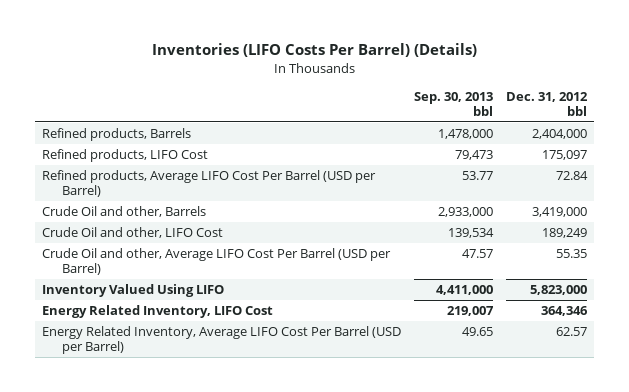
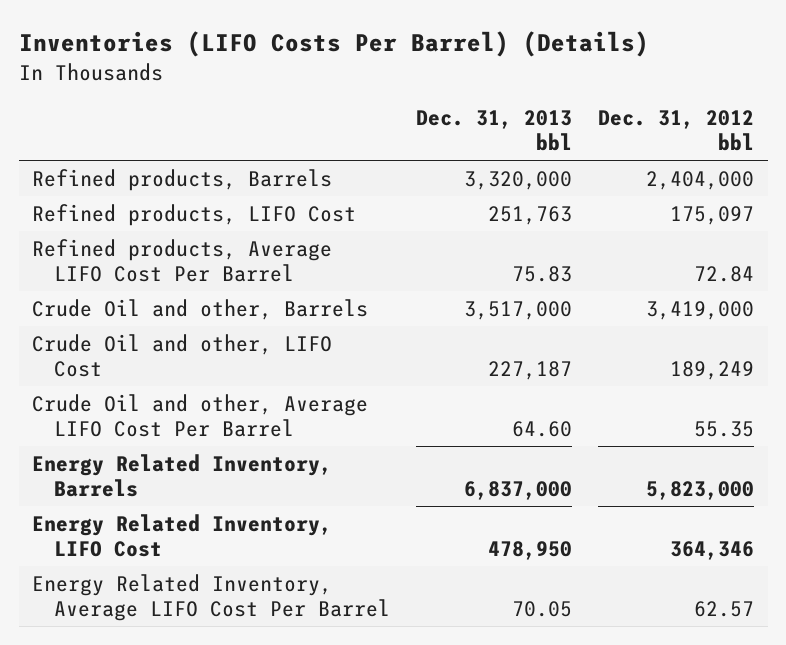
[414,91,494,117] Sep. 30, 2013 bbl -> none
none -> [415,110,572,152] Dec. 31, 2013 bbl
[41,169,376,198] Refined products, Average LIFO Cost Per Barrel (USD per Barrel) -> [32,238,333,282] Refined products, Average LIFO Cost Per Barrel
[41,247,391,276] Crude Oil and other, Average LIFO Cost Per Barrel (USD per Barrel) -> [32,393,369,437] Crude Oil and other, Average LIFO Cost Per Barrel
[41,283,224,297] Inventory Valued Using LIFO -> [32,453,333,497] Energy Related Inventory, Barrels
[41,325,401,355] Energy Related Inventory, Average LIFO Cost Per Barrel (USD per Barrel) -> [32,573,390,621] Energy Related Inventory, Average LIFO Cost Per Barrel

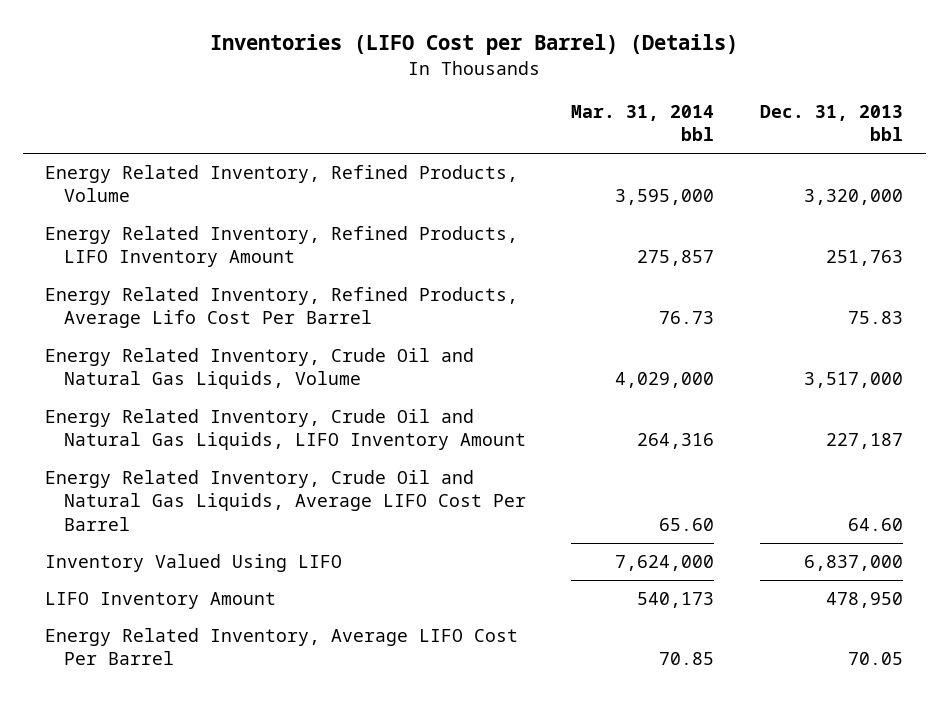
[18,31,649,58] Inventories (LIFO Costs Per Barrel) (Details) -> [210,34,739,56] Inventories (LIFO Cost per Barrel) (Details)
[598,110,755,152] Dec. 31, 2012 bbl -> none
none -> [571,104,715,142] Mar. 31, 2014 bbl
[32,168,333,191] Refined products, Barrels -> [45,165,519,203] Energy Related Inventory, Refined Products, Volume
[32,203,357,226] Refined products, LIFO Cost -> [45,226,519,268] Energy Related Inventory, Refined Products, LIFO Inventory Amount
[32,238,333,282] Refined products, Average LIFO Cost Per Barrel -> [45,287,519,329] Energy Related Inventory, Refined Products, Average Lifo Cost Per Barrel
[32,298,369,320] Crude Oil and other, Barrels -> [45,348,475,390] Energy Related Inventory, Crude Oil and Natural Gas Liquids, Volume
[32,333,333,377] Crude Oil and other, LIFO Cost -> [45,409,526,451] Energy Related Inventory, Crude Oil and Natural Gas Liquids, LIFO Inventory Amount
[32,393,369,437] Crude Oil and other, Average LIFO Cost Per Barrel -> [45,470,526,531] Energy Related Inventory, Crude Oil and Natural Gas Liquids, Average LIFO Cost Per Barrel
[32,453,333,497] Energy Related Inventory, Barrels -> [45,554,343,573] Inventory Valued Using LIFO
[32,513,333,557] Energy Related Inventory, LIFO Cost -> [45,592,277,610] LIFO Inventory Amount

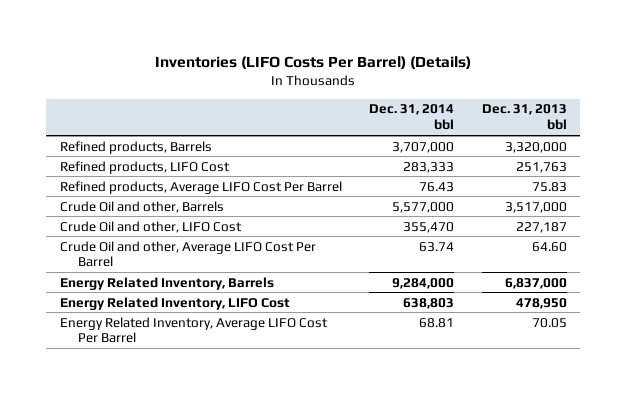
[210,34,739,56] Inventories (LIFO Cost per Barrel) (Details) -> [155,56,472,70] Inventories (LIFO Costs Per Barrel) (Details)
[571,104,715,142] Mar. 31, 2014 bbl -> none
none -> [369,104,455,131] Dec. 31, 2014 bbl
[45,165,519,203] Energy Related Inventory, Refined Products, Volume -> [60,140,213,154] Refined products, Barrels
[45,226,519,268] Energy Related Inventory, Refined Products, LIFO Inventory Amount -> [60,160,231,174] Refined products, LIFO Cost
[45,287,519,329] Energy Related Inventory, Refined Products, Average Lifo Cost Per Barrel -> [60,180,343,194] Refined products, Average LIFO Cost Per Barrel
[45,348,475,390] Energy Related Inventory, Crude Oil and Natural Gas Liquids, Volume -> [60,200,225,213] Crude Oil and other, Barrels
[45,409,526,451] Energy Related Inventory, Crude Oil and Natural Gas Liquids, LIFO Inventory Amount -> [60,220,243,233] Crude Oil and other, LIFO Cost
[45,470,526,531] Energy Related Inventory, Crude Oil and Natural Gas Liquids, Average LIFO Cost Per Barrel -> [60,240,317,268] Crude Oil and other, Average LIFO Cost Per Barrel
[45,554,343,573] Inventory Valued Using LIFO -> [60,276,275,290] Energy Related Inventory, Barrels
[45,592,277,610] LIFO Inventory Amount -> [60,296,291,310] Energy Related Inventory, LIFO Cost

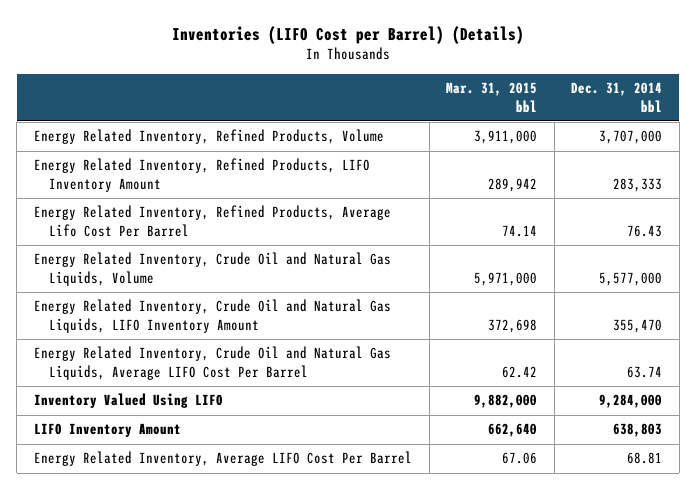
[155,56,472,70] Inventories (LIFO Costs Per Barrel) (Details) -> [172,25,525,44] Inventories (LIFO Cost per Barrel) (Details)
[481,104,567,131] Dec. 31, 2013 bbl -> none
none -> [446,82,538,113] Mar. 31, 2015 bbl
[60,140,213,154] Refined products, Barrels -> [34,129,385,145] Energy Related Inventory, Refined Products, Volume
[60,160,231,174] Refined products, LIFO Cost -> [34,158,371,192] Energy Related Inventory, Refined Products, LIFO Inventory Amount
[60,180,343,194] Refined products, Average LIFO Cost Per Barrel -> [34,205,392,237] Energy Related Inventory, Refined Products, Average Lifo Cost Per Barrel
[60,200,225,213] Crude Oil and other, Barrels -> [34,252,392,286] Energy Related Inventory, Crude Oil and Natural Gas Liquids, Volume
[60,220,243,233] Crude Oil and other, LIFO Cost -> [34,299,392,333] Energy Related Inventory, Crude Oil and Natural Gas Liquids, LIFO Inventory Amount
[60,240,317,268] Crude Oil and other, Average LIFO Cost Per Barrel -> [34,346,392,380] Energy Related Inventory, Crude Oil and Natural Gas Liquids, Average LIFO Cost Per Barrel
[60,276,275,290] Energy Related Inventory, Barrels -> [34,393,224,409] Inventory Valued Using LIFO
[60,296,291,310] Energy Related Inventory, LIFO Cost -> [34,423,182,438] LIFO Inventory Amount

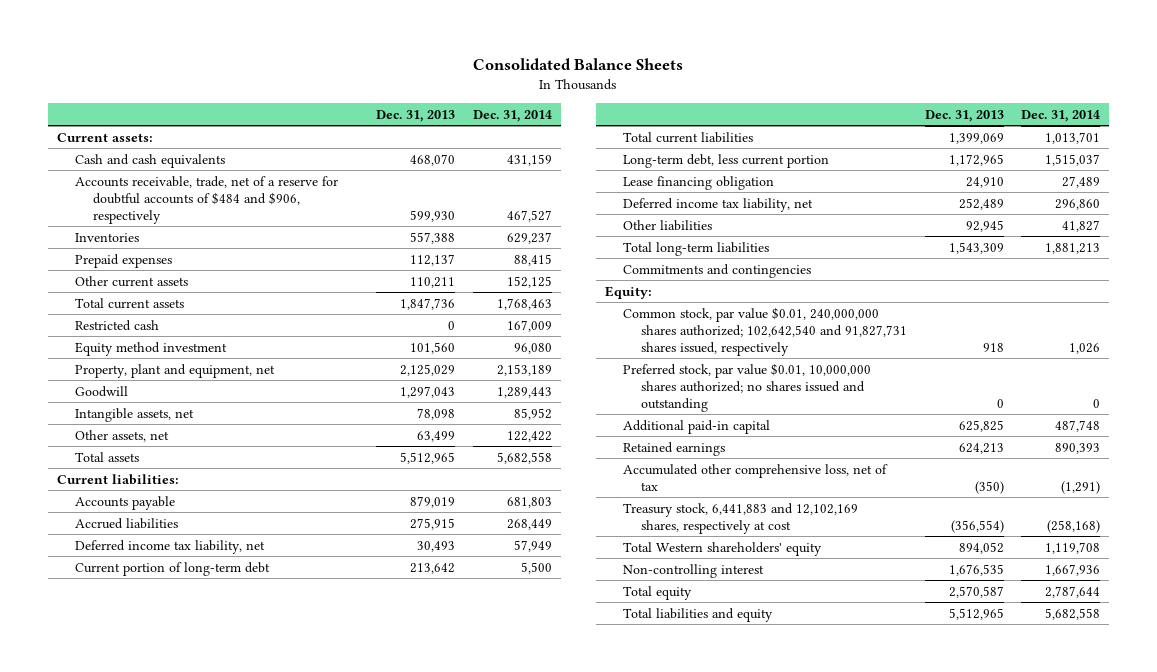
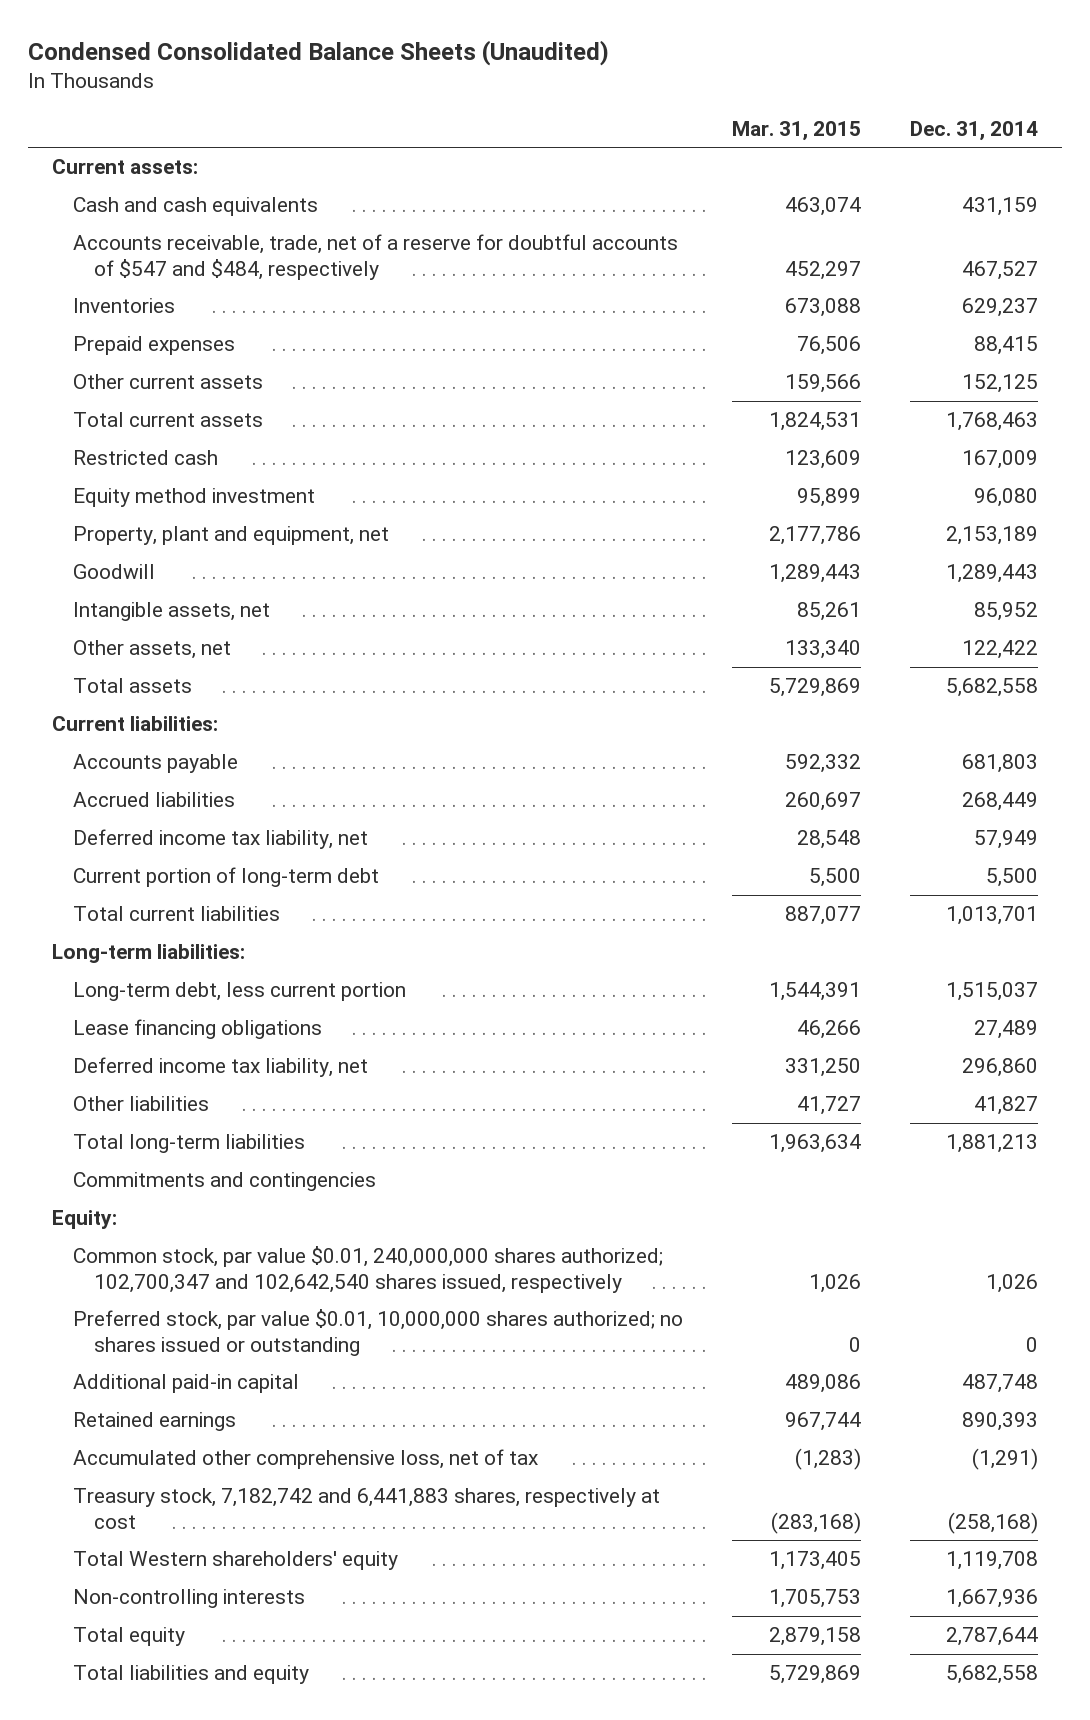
[473,57,684,70] Consolidated Balance Sheets -> [28,40,610,67] Condensed Consolidated Balance Sheets (Unaudited)
[376,109,456,122] Dec. 31, 2013 -> none
none -> [731,120,861,141] Mar. 31, 2015
[74,175,338,224] Accounts receivable, trade, net of a reserve for doubtful accounts of $484 and $906, respectively -> [73,234,679,280] Accounts receivable, trade, net of a reserve for doubtful accounts of $547 and $484, respectively
none -> [52,944,246,964] Long-term liabilities:
[622,175,774,190] Lease financing obligation -> [73,1019,323,1040] Lease financing obligations
[622,306,908,356] Common stock, par value $0.01, 240,000,000 shares authorized; 102,642,540 and 91,827,731 shares issued, respectively -> [73,1246,664,1293] Common stock, par value $0.01, 240,000,000 shares authorized; 102,700,347 and 102,642,540 shares issued, respectively
[622,362,871,412] Preferred stock, par value $0.01, 10,000,000 shares authorized; no shares issued and outstanding -> [73,1309,684,1356] Preferred stock, par value $0.01, 10,000,000 shares authorized; no shares issued or outstanding
[622,502,858,534] Treasury stock, 6,441,883 and 12,102,169 shares, respectively at cost -> [73,1488,661,1529] Treasury stock, 7,182,742 and 6,441,883 shares, respectively at cost
[622,563,764,578] Non-controlling interest -> [73,1589,306,1609] Non-controlling interests

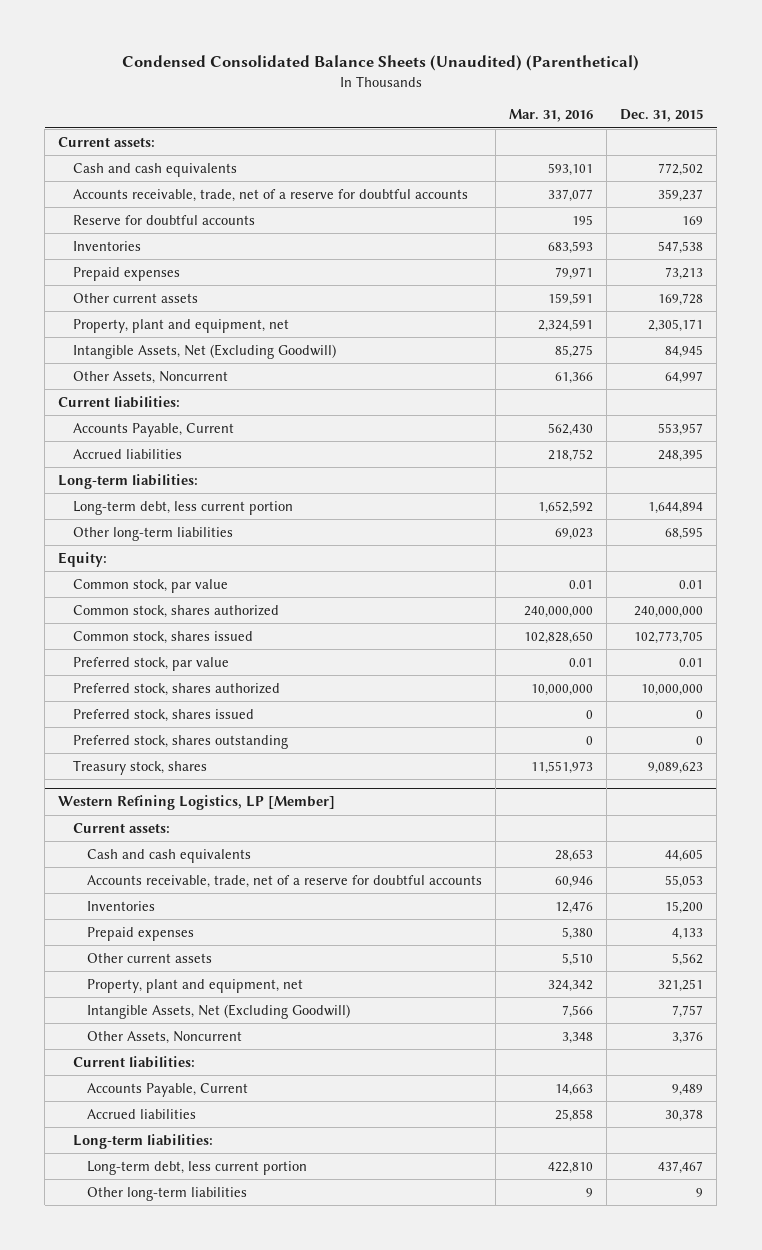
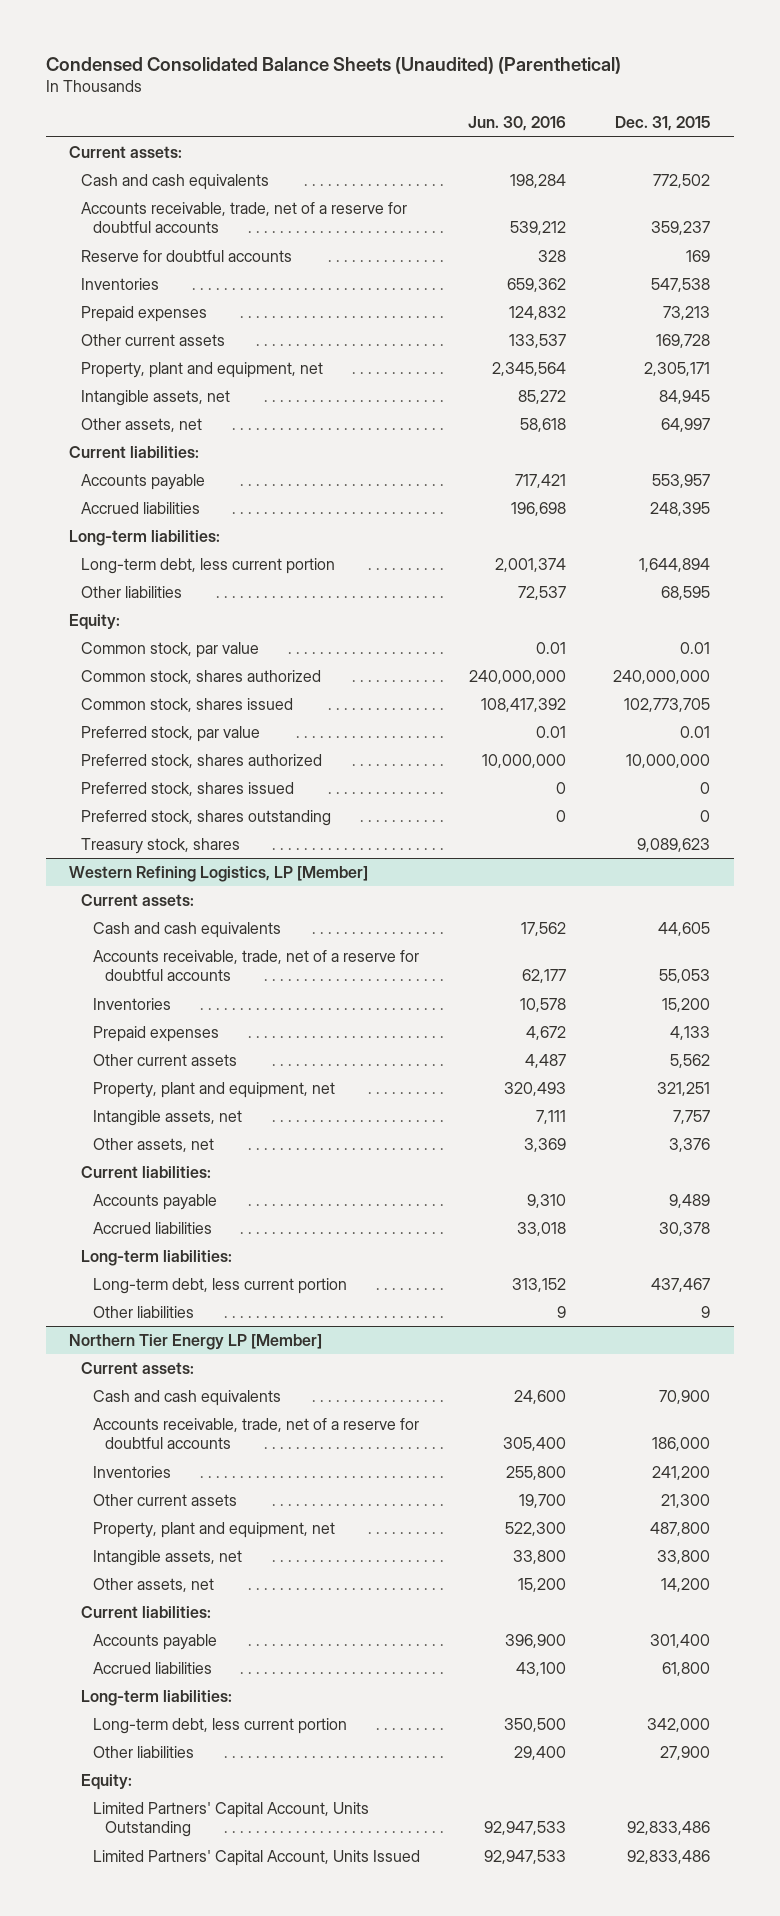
[508,109,593,123] Mar. 31, 2016 -> none
none -> [467,116,566,132] Jun. 30, 2016
[72,343,336,359] Intangible Assets, Net (Excluding Goodwill) -> [81,390,231,407] Intangible assets, net
[72,370,228,384] Other Assets, Noncurrent -> [81,418,203,433] Other assets, net
[72,422,234,437] Accounts Payable, Current -> [81,474,206,491] Accounts payable
[72,526,233,541] Other long-term liabilities -> [81,586,183,599] Other liabilities
[86,1003,350,1019] Intangible Assets, Net (Excluding Goodwill) -> [92,1110,242,1127] Intangible assets, net
[86,1030,242,1044] Other Assets, Noncurrent -> [92,1138,214,1153] Other assets, net
[86,1082,248,1097] Accounts Payable, Current -> [92,1194,217,1211] Accounts payable
[86,1186,247,1201] Other long-term liabilities -> [92,1306,194,1319] Other liabilities
none -> [69,1334,323,1351] Northern Tier Energy LP [Member]
none -> [81,1362,195,1375] Current assets:
none -> [92,1390,281,1407] Cash and cash equivalents
none -> [92,1418,419,1450] Accounts receivable, trade, net of a reserve for doubtful accounts
none -> [92,1466,171,1479] Inventories
none -> [92,1494,237,1507] Other current assets
none -> [92,1522,335,1539] Property, plant and equipment, net
none -> [92,1550,242,1567] Intangible assets, net
none -> [92,1578,214,1593] Other assets, net
none -> [81,1606,212,1619] Current liabilities:
none -> [92,1634,217,1651] Accounts payable
none -> [92,1662,212,1675] Accrued liabilities
none -> [81,1690,233,1707] Long-term liabilities:
none -> [92,1718,347,1735] Long-term debt, less current portion
none -> [92,1746,194,1759] Other liabilities
none -> [81,1774,133,1791] Equity:
none -> [92,1802,369,1838] Limited Partners' Capital Account, Units Outstanding
none -> [92,1850,420,1867] Limited Partners' Capital Account, Units Issued

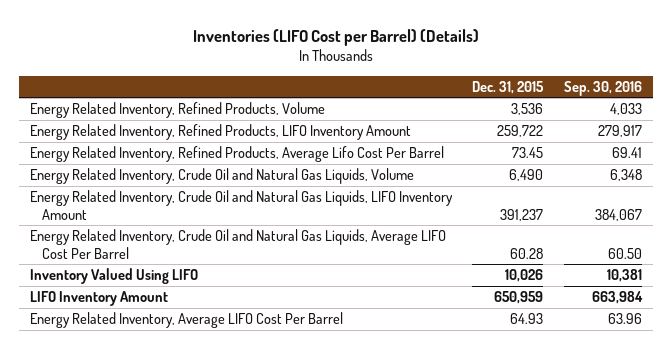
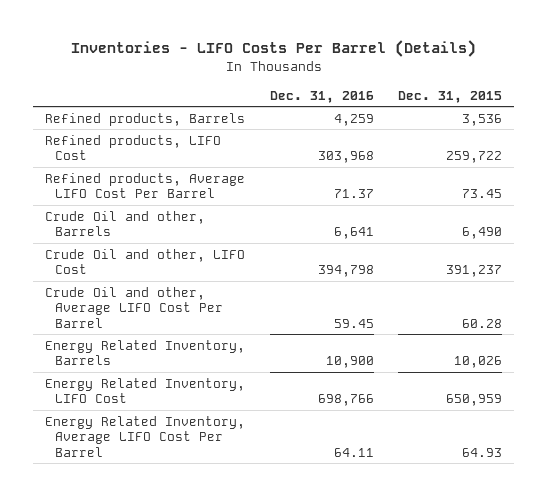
[192,28,479,46] Inventories (LIFO Cost per Barrel) (Details) -> [70,40,476,58] Inventories - LIFO Costs Per Barrel (Details)
[564,80,643,96] Sep. 30, 2016 -> none
none -> [269,90,374,103] Dec. 31, 2016
[29,102,325,119] Energy Related Inventory, Refined Products, Volume -> [45,112,246,126] Refined products, Barrels
[29,124,411,141] Energy Related Inventory, Refined Products, LIFO Inventory Amount -> [45,134,222,161] Refined products, LIFO Cost
[29,146,444,163] Energy Related Inventory, Refined Products, Average Lifo Cost Per Barrel -> [45,172,246,199] Refined products, Average LIFO Cost Per Barrel
[29,168,414,185] Energy Related Inventory, Crude Oil and Natural Gas Liquids, Volume -> [45,210,206,237] Crude Oil and other, Barrels
[29,190,453,220] Energy Related Inventory, Crude Oil and Natural Gas Liquids, LIFO Inventory Amount -> [45,248,246,275] Crude Oil and other, LIFO Cost
[29,229,446,259] Energy Related Inventory, Crude Oil and Natural Gas Liquids, Average LIFO Cost Per Barrel -> [45,286,223,328] Crude Oil and other, Average LIFO Cost Per Barrel
[29,268,198,285] Inventory Valued Using LIFO -> [45,339,246,366] Energy Related Inventory, Barrels
[29,291,168,307] LIFO Inventory Amount -> [45,377,246,404] Energy Related Inventory, LIFO Cost

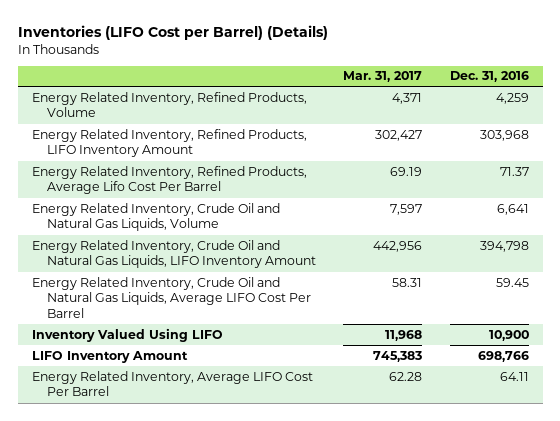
[70,40,476,58] Inventories - LIFO Costs Per Barrel (Details) -> [17,24,328,40] Inventories (LIFO Cost per Barrel) (Details)
[398,90,503,103] Dec. 31, 2015 -> none
none -> [343,71,423,83] Mar. 31, 2017
[45,339,246,366] Energy Related Inventory, Barrels -> none
[45,112,246,126] Refined products, Barrels -> [31,91,307,118] Energy Related Inventory, Refined Products, Volume
[45,134,222,161] Refined products, LIFO Cost -> [31,128,307,158] Energy Related Inventory, Refined Products, LIFO Inventory Amount
[45,172,246,199] Refined products, Average LIFO Cost Per Barrel -> [31,165,307,195] Energy Related Inventory, Refined Products, Average Lifo Cost Per Barrel
[45,210,206,237] Crude Oil and other, Barrels -> [31,202,280,232] Energy Related Inventory, Crude Oil and Natural Gas Liquids, Volume
[45,248,246,275] Crude Oil and other, LIFO Cost -> [31,239,316,269] Energy Related Inventory, Crude Oil and Natural Gas Liquids, LIFO Inventory Amount
[45,286,223,328] Crude Oil and other, Average LIFO Cost Per Barrel -> [31,276,311,319] Energy Related Inventory, Crude Oil and Natural Gas Liquids, Average LIFO Cost Per Barrel
none -> [31,327,223,342] Inventory Valued Using LIFO
[45,377,246,404] Energy Related Inventory, LIFO Cost -> [31,350,188,363] LIFO Inventory Amount

